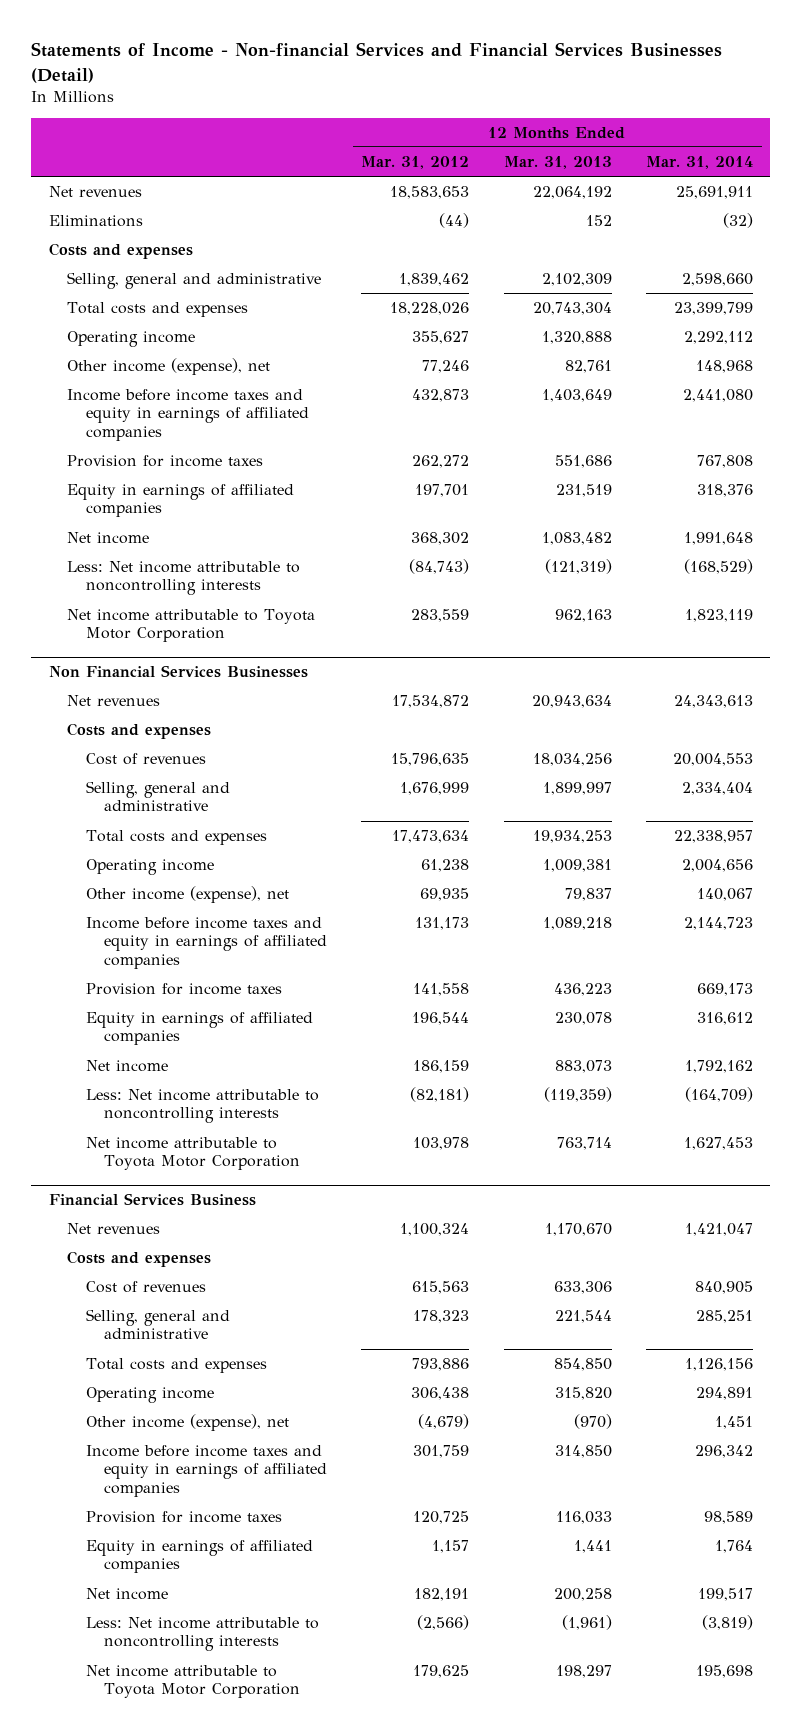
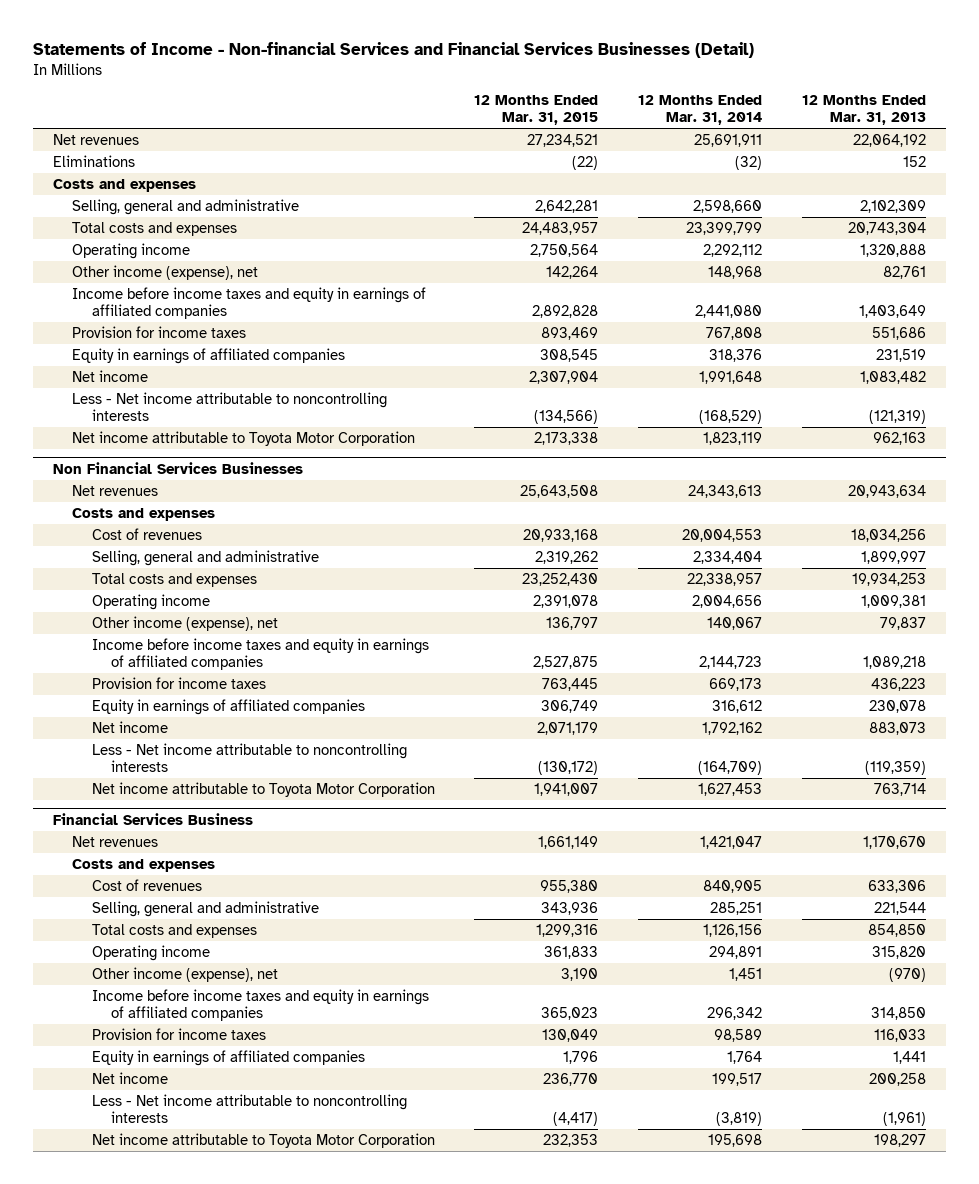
[361,156,470,170] Mar. 31, 2012 -> none
none -> [474,95,599,126] 12 Months Ended Mar. 31, 2015
[67,561,301,596] Less: Net income attributable to noncontrolling interests -> [72,392,388,422] Less - Net income attributable to noncontrolling interests
[85,1089,319,1124] Less: Net income attributable to noncontrolling interests -> [91,743,407,773] Less - Net income attributable to noncontrolling interests
[85,1617,319,1652] Less: Net income attributable to noncontrolling interests -> [91,1094,407,1124] Less - Net income attributable to noncontrolling interests

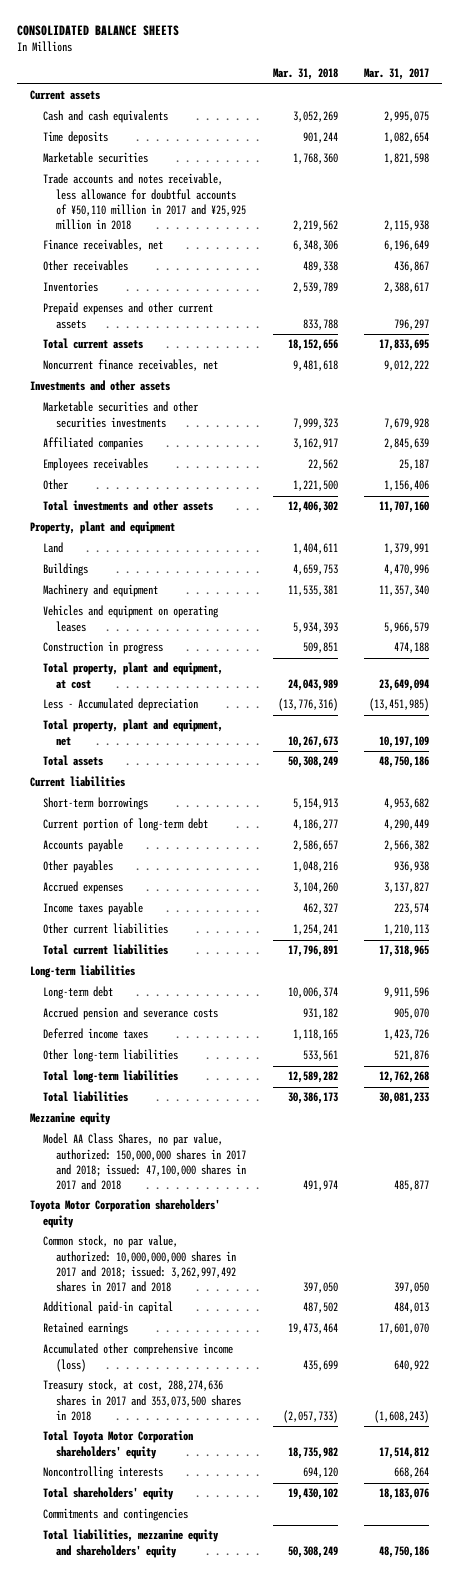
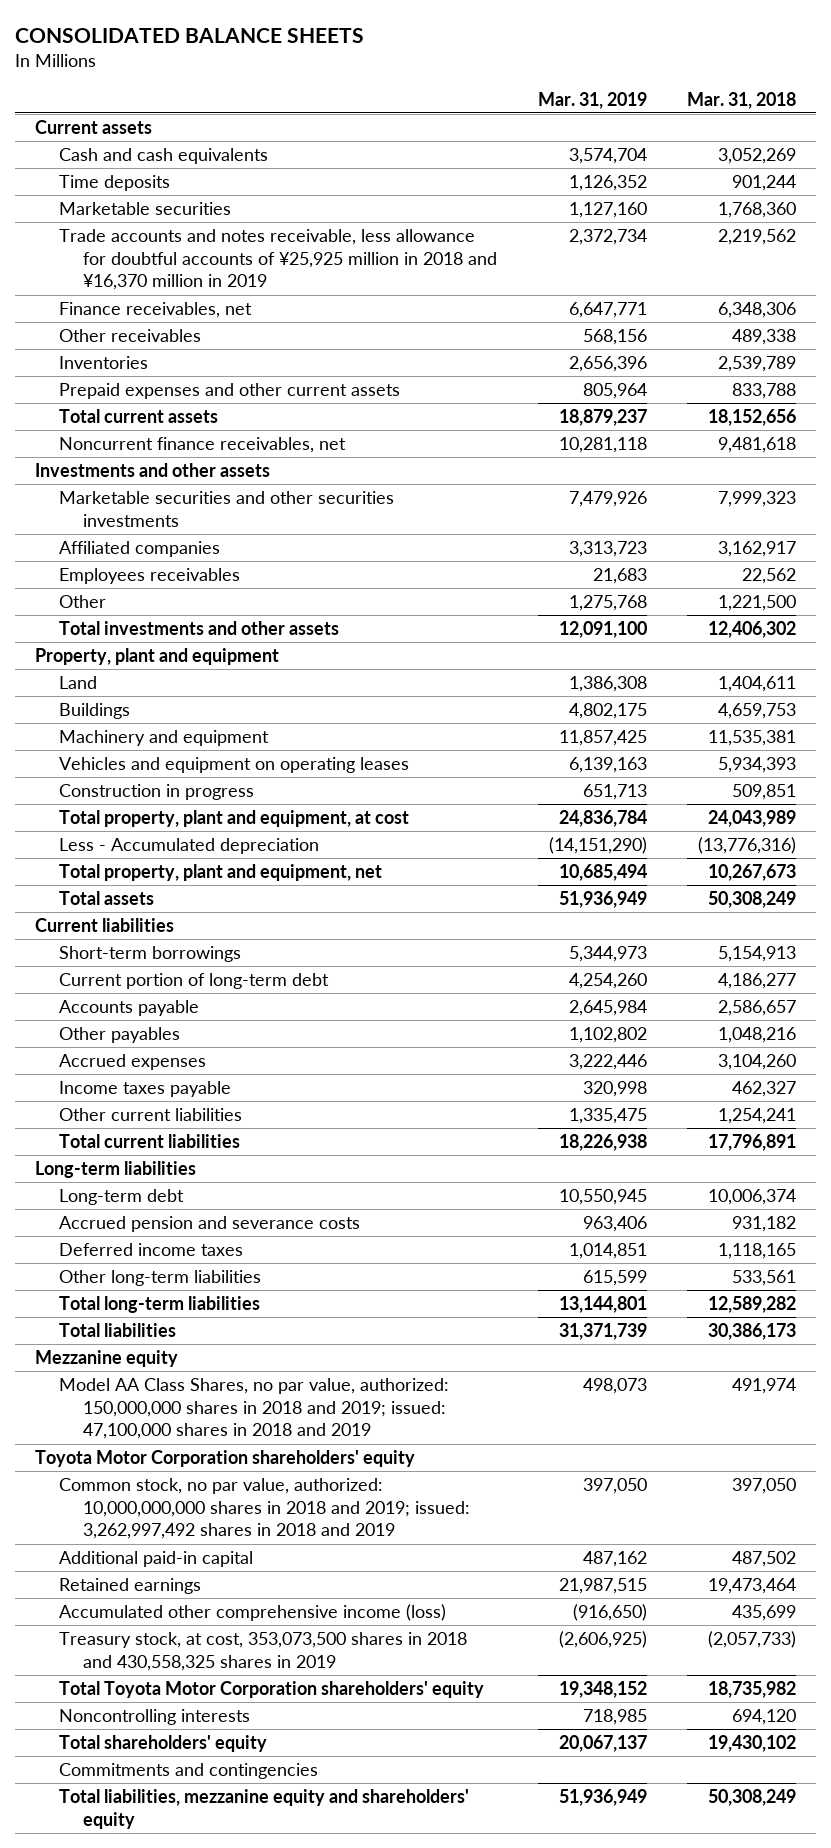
[364,68,430,81] Mar. 31, 2017 -> none
none -> [537,91,647,109] Mar. 31, 2019
[43,173,247,230] Trade accounts and notes receivable, less allowance for doubtful accounts of ¥50,110 million in 2017 and ¥25,925 million in 2018 -> [59,229,498,291] Trade accounts and notes receivable, less allowance for doubtful accounts of ¥25,925 million in 2018 and ¥16,370 million in 2019
[43,1133,247,1190] Model AA Class Shares, no par value, authorized: 150,000,000 shares in 2017 and 2018; issued: 47,100,000 shares in 2017 and 2018 -> [59,1378,450,1440] Model AA Class Shares, no par value, authorized: 150,000,000 shares in 2018 and 2019; issued: 47,100,000 shares in 2018 and 2019
[43,1235,237,1292] Common stock, no par value, authorized: 10,000,000,000 shares in 2017 and 2018; issued: 3,262,997,492 shares in 2017 and 2018 -> [59,1478,471,1540] Common stock, no par value, authorized: 10,000,000,000 shares in 2018 and 2019; issued: 3,262,997,492 shares in 2018 and 2019
[43,1379,242,1421] Treasury stock, at cost, 288,274,636 shares in 2017 and 353,073,500 shares in 2018 -> [59,1632,468,1671] Treasury stock, at cost, 353,073,500 shares in 2018 and 430,558,325 shares in 2019

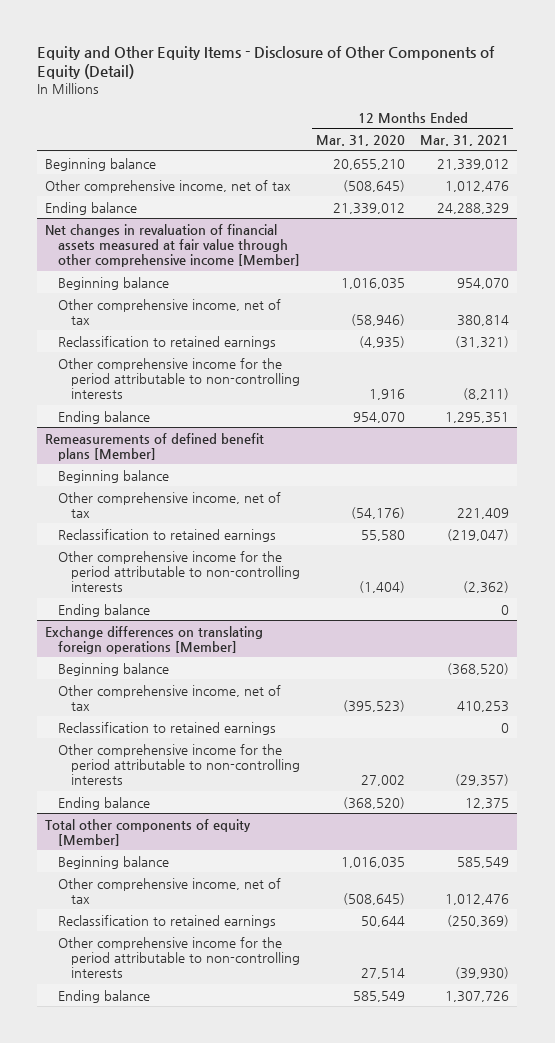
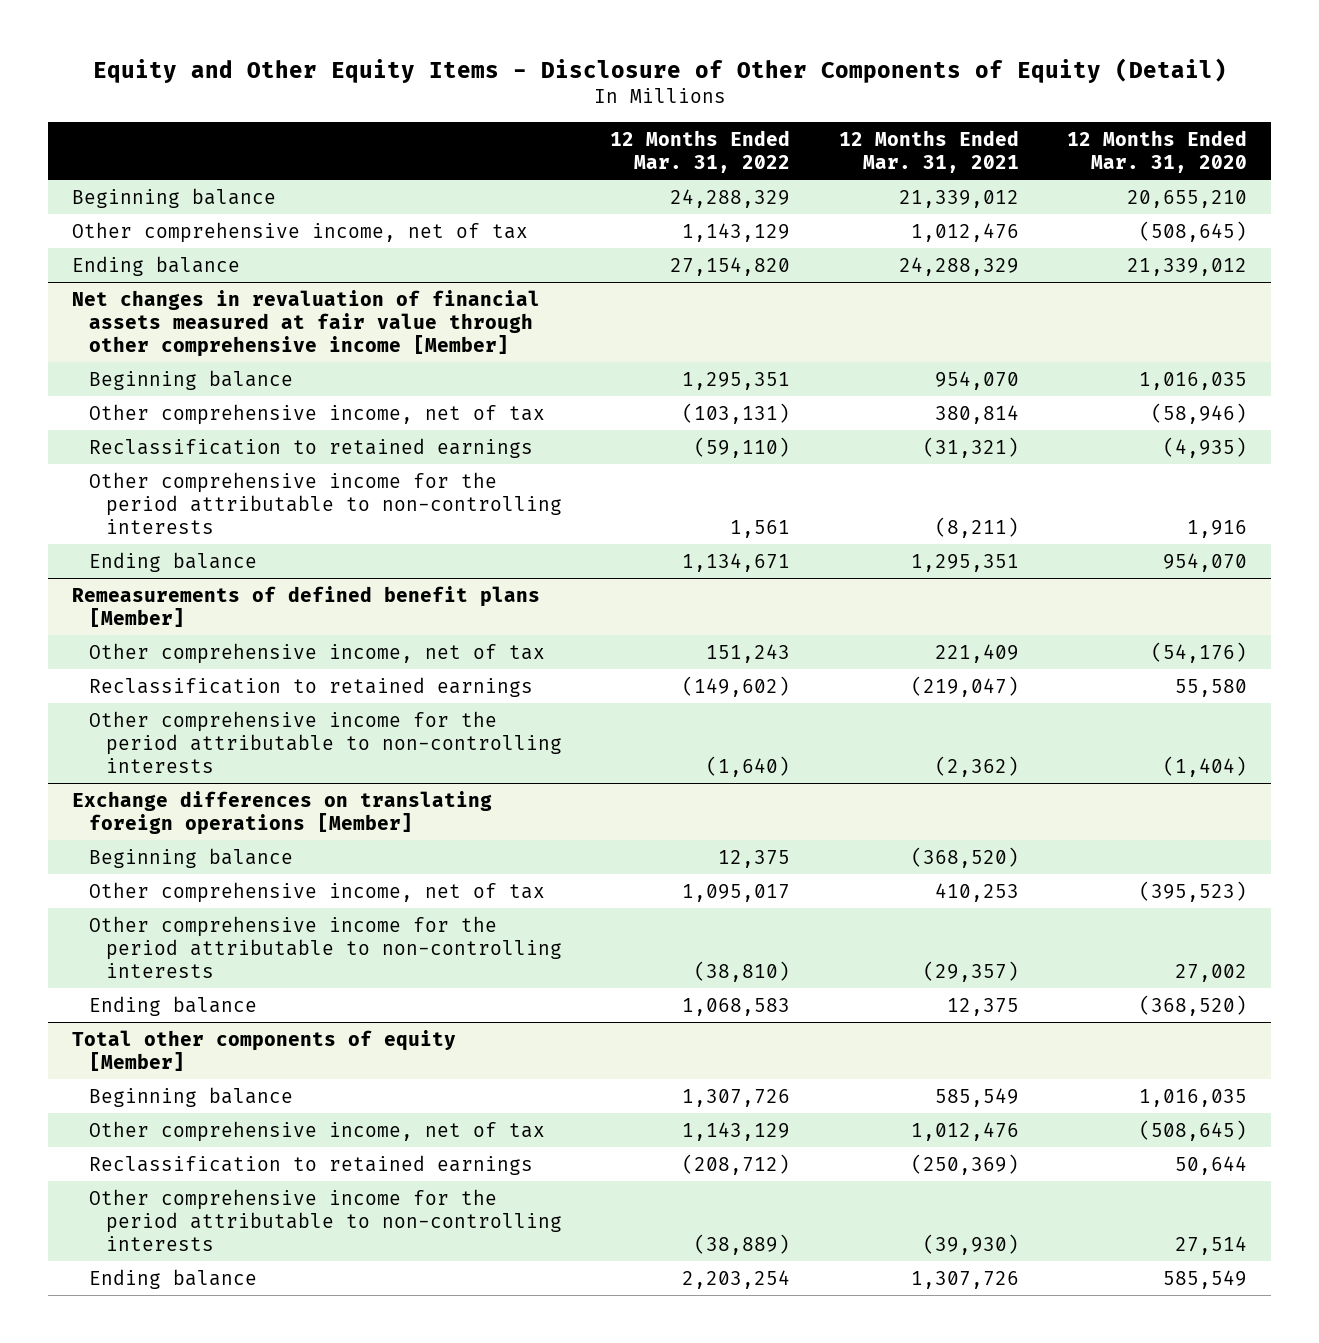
none -> [610,130,791,173] 12 Months Ended Mar. 31, 2022
[58,469,170,483] Beginning balance -> none
[58,603,151,617] Ending balance -> none
[58,721,277,735] Reclassification to retained earnings -> none

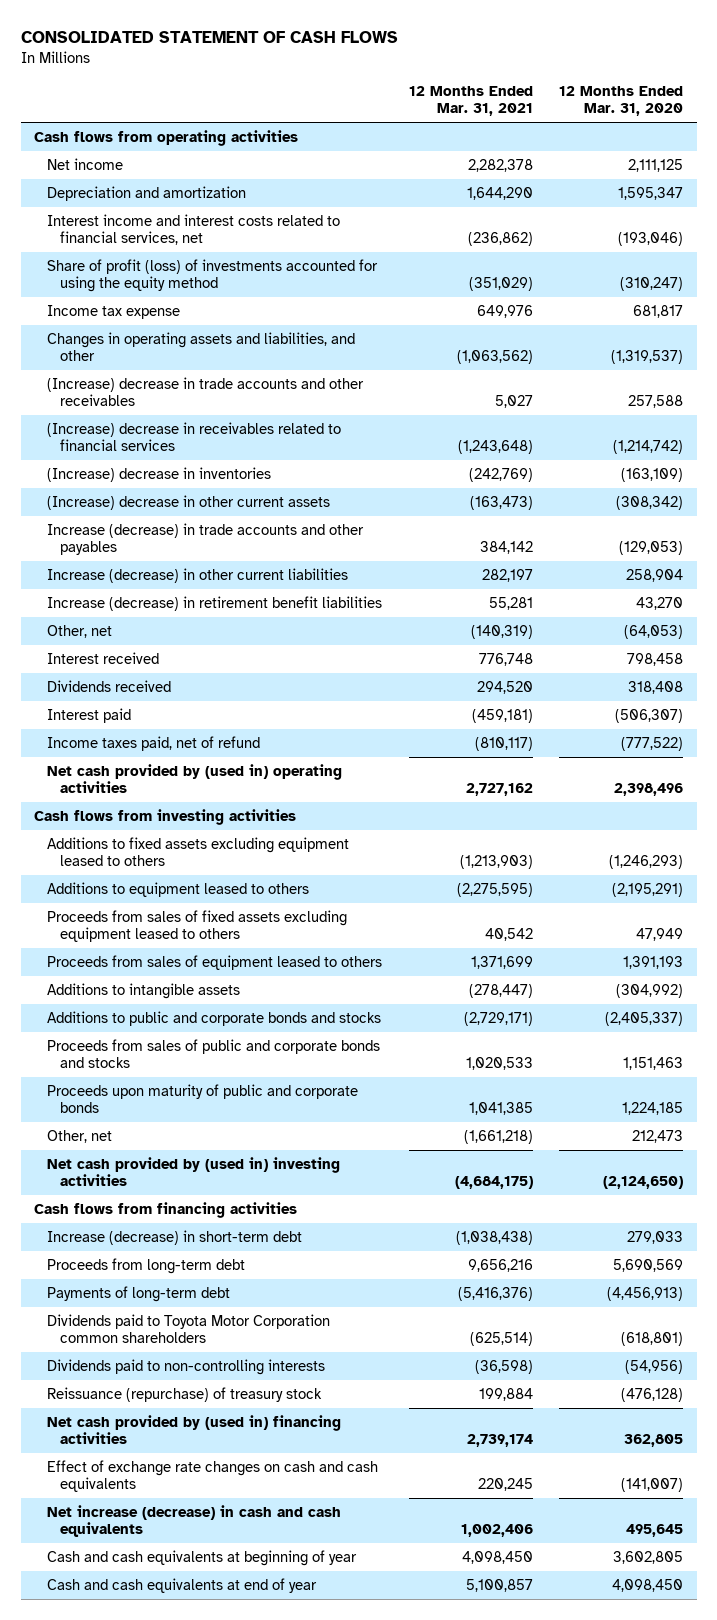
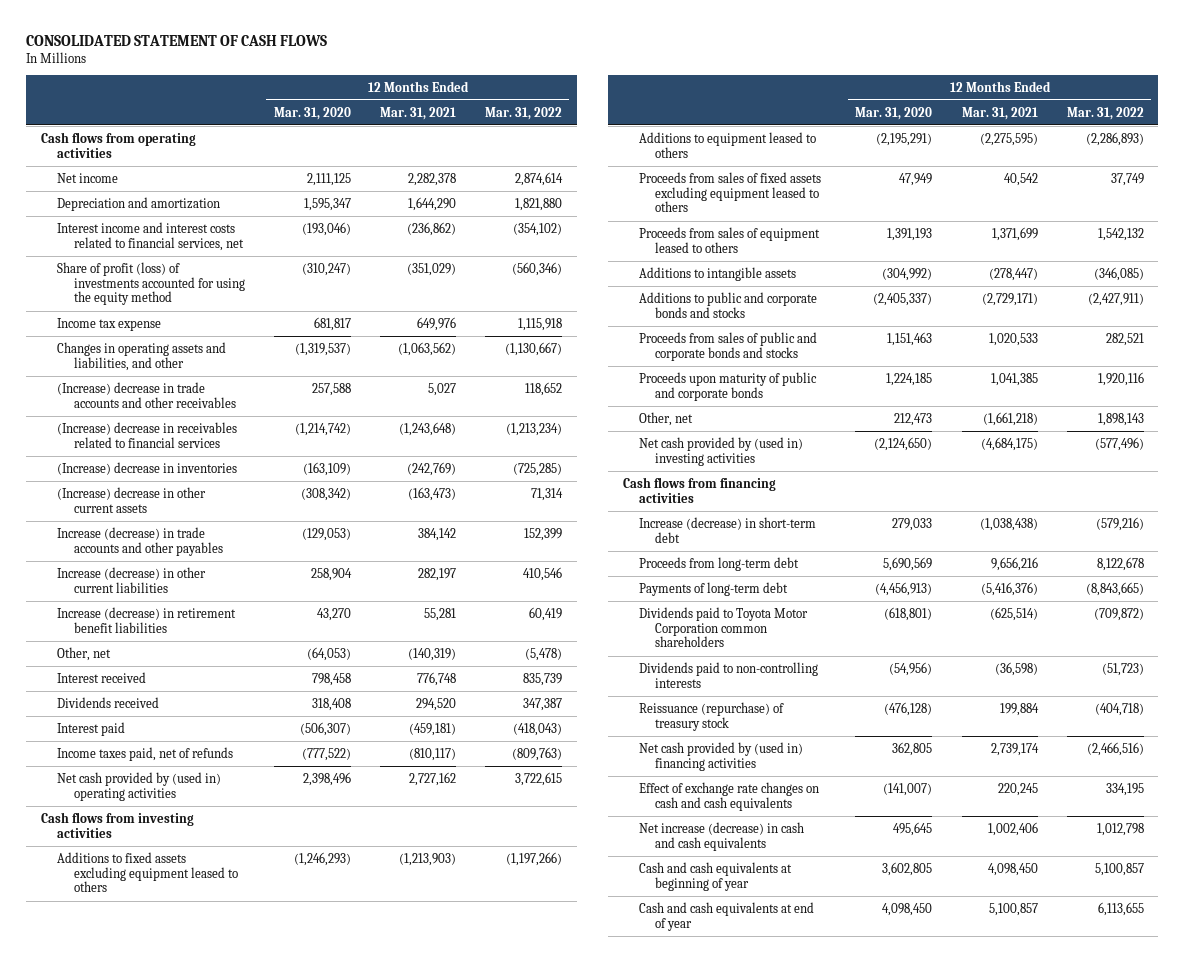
none -> [485,106,563,120] Mar. 31, 2022
[46,735,260,751] Income taxes paid, net of refund -> [57,746,234,761] Income taxes paid, net of refunds

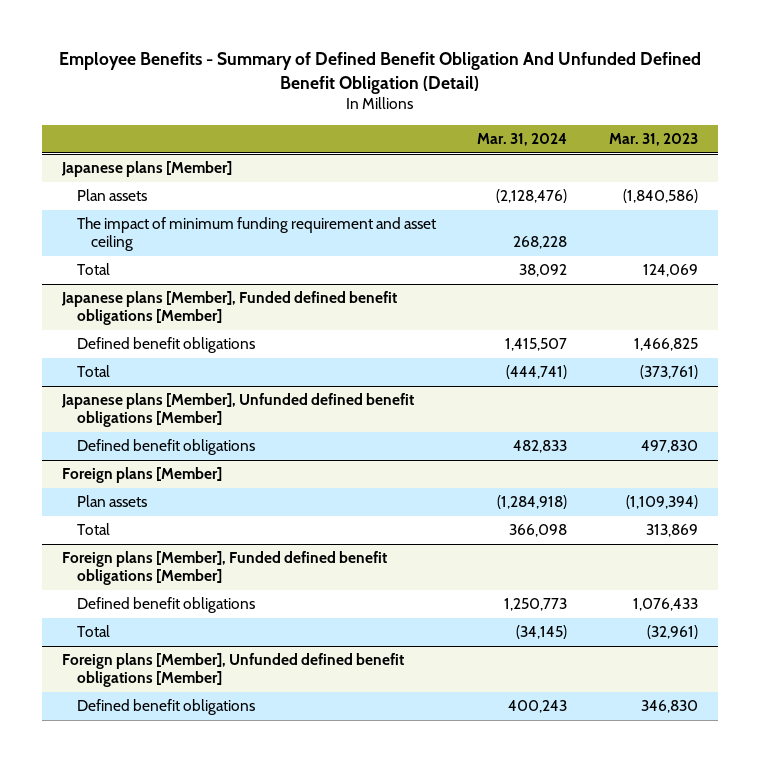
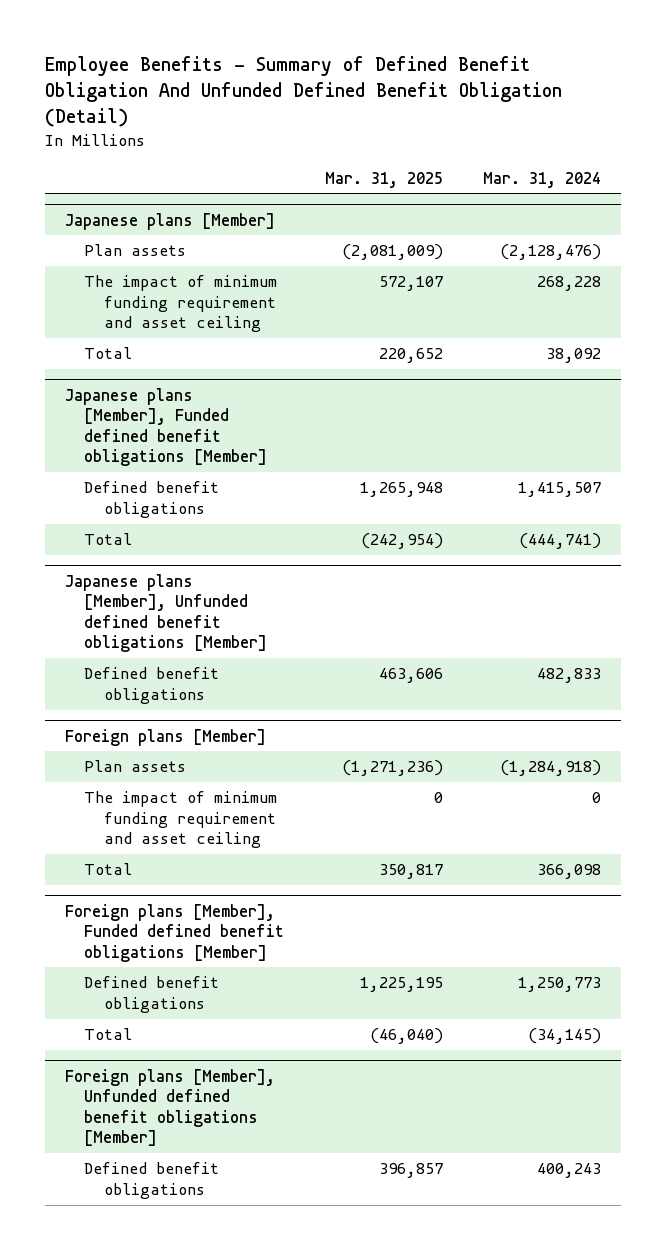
[608,133,698,147] Mar. 31, 2023 -> none
none -> [324,171,443,188] Mar. 31, 2025
none -> [84,791,278,849] The impact of minimum funding requirement and asset ceiling

